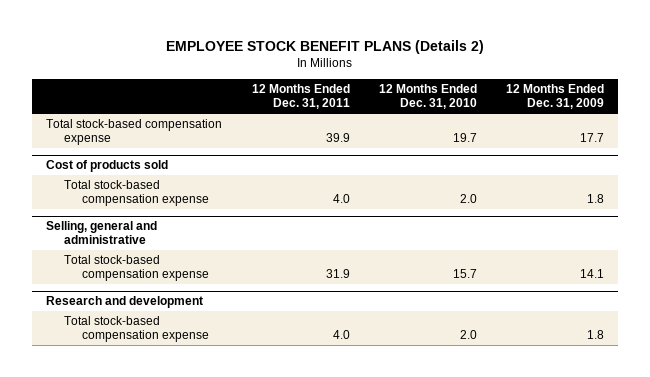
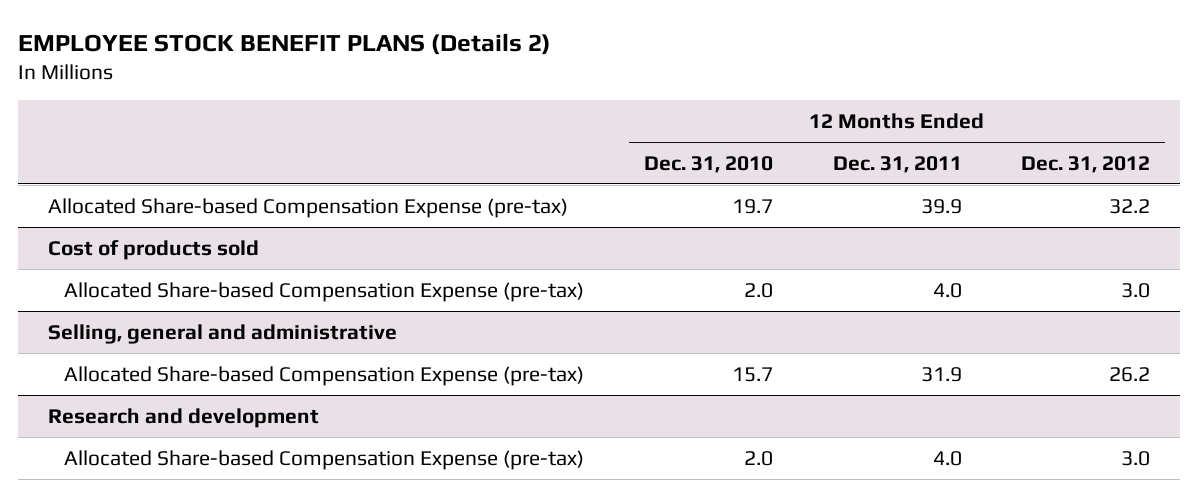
[505,84,604,110] 12 Months Ended Dec. 31, 2009 -> none
none -> [1021,155,1151,173] Dec. 31, 2012
[46,119,223,146] Total stock-based compensation expense -> [47,197,568,218] Allocated Share-based Compensation Expense (pre-tax)
[64,180,210,207] Total stock-based compensation expense -> [64,281,585,302] Allocated Share-based Compensation Expense (pre-tax)
[64,255,210,282] Total stock-based compensation expense -> [64,365,585,386] Allocated Share-based Compensation Expense (pre-tax)
[64,316,210,343] Total stock-based compensation expense -> [64,449,585,470] Allocated Share-based Compensation Expense (pre-tax)

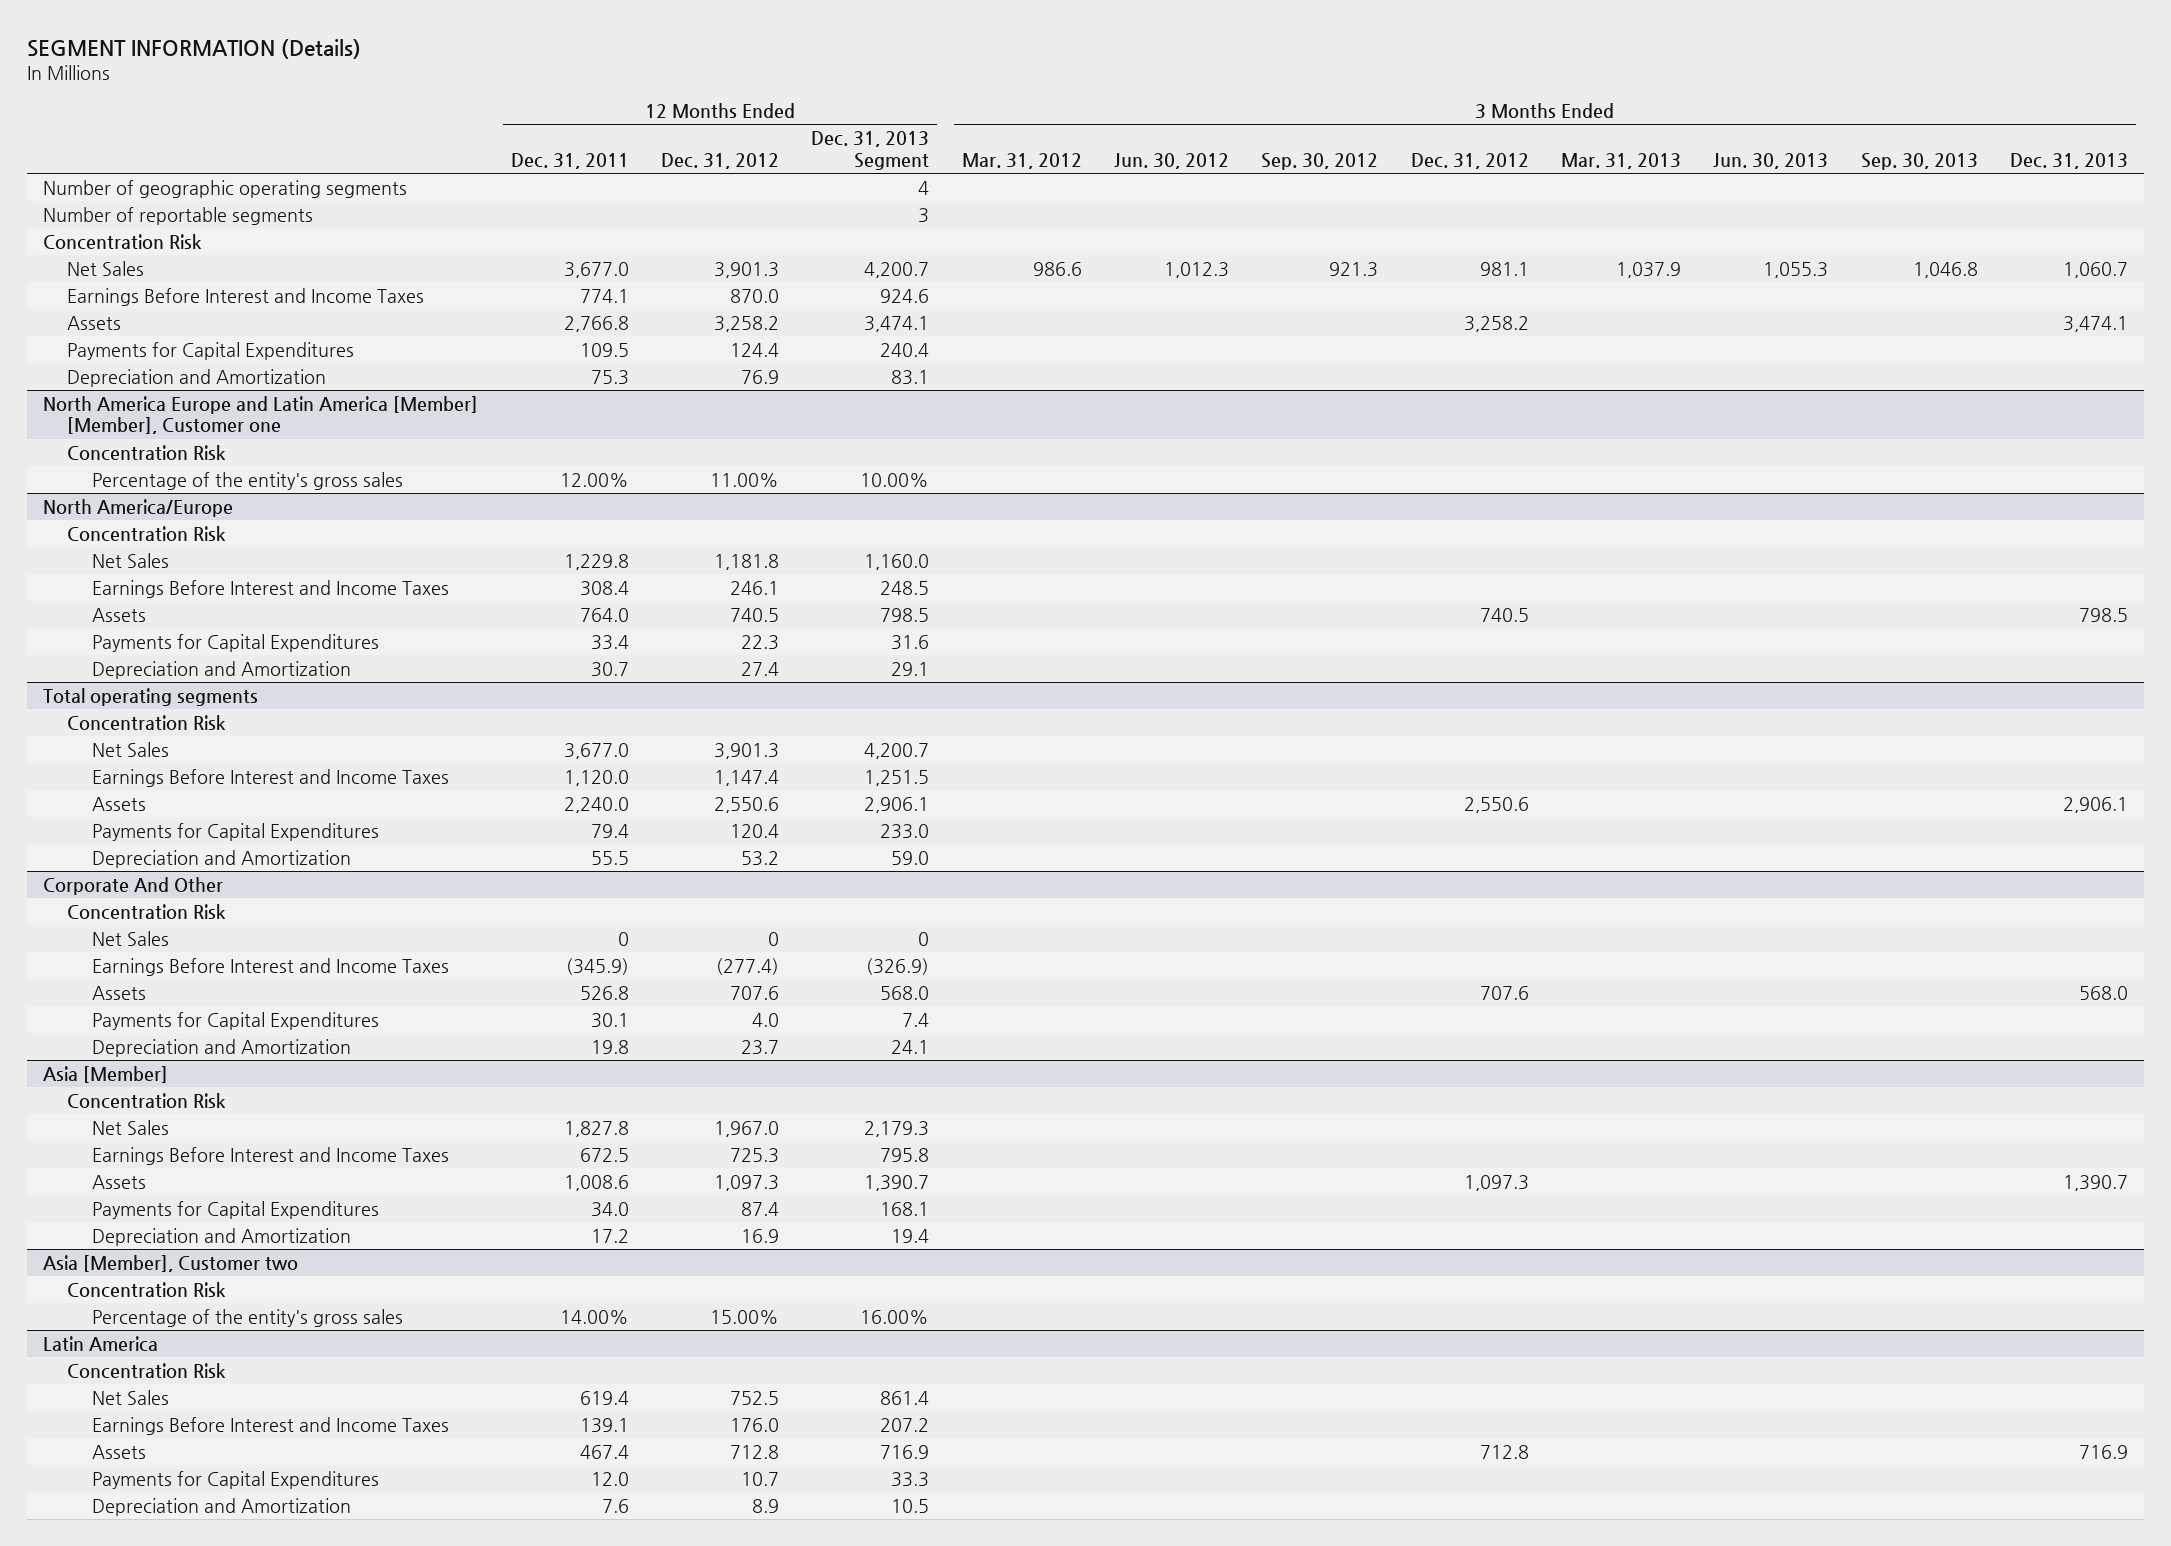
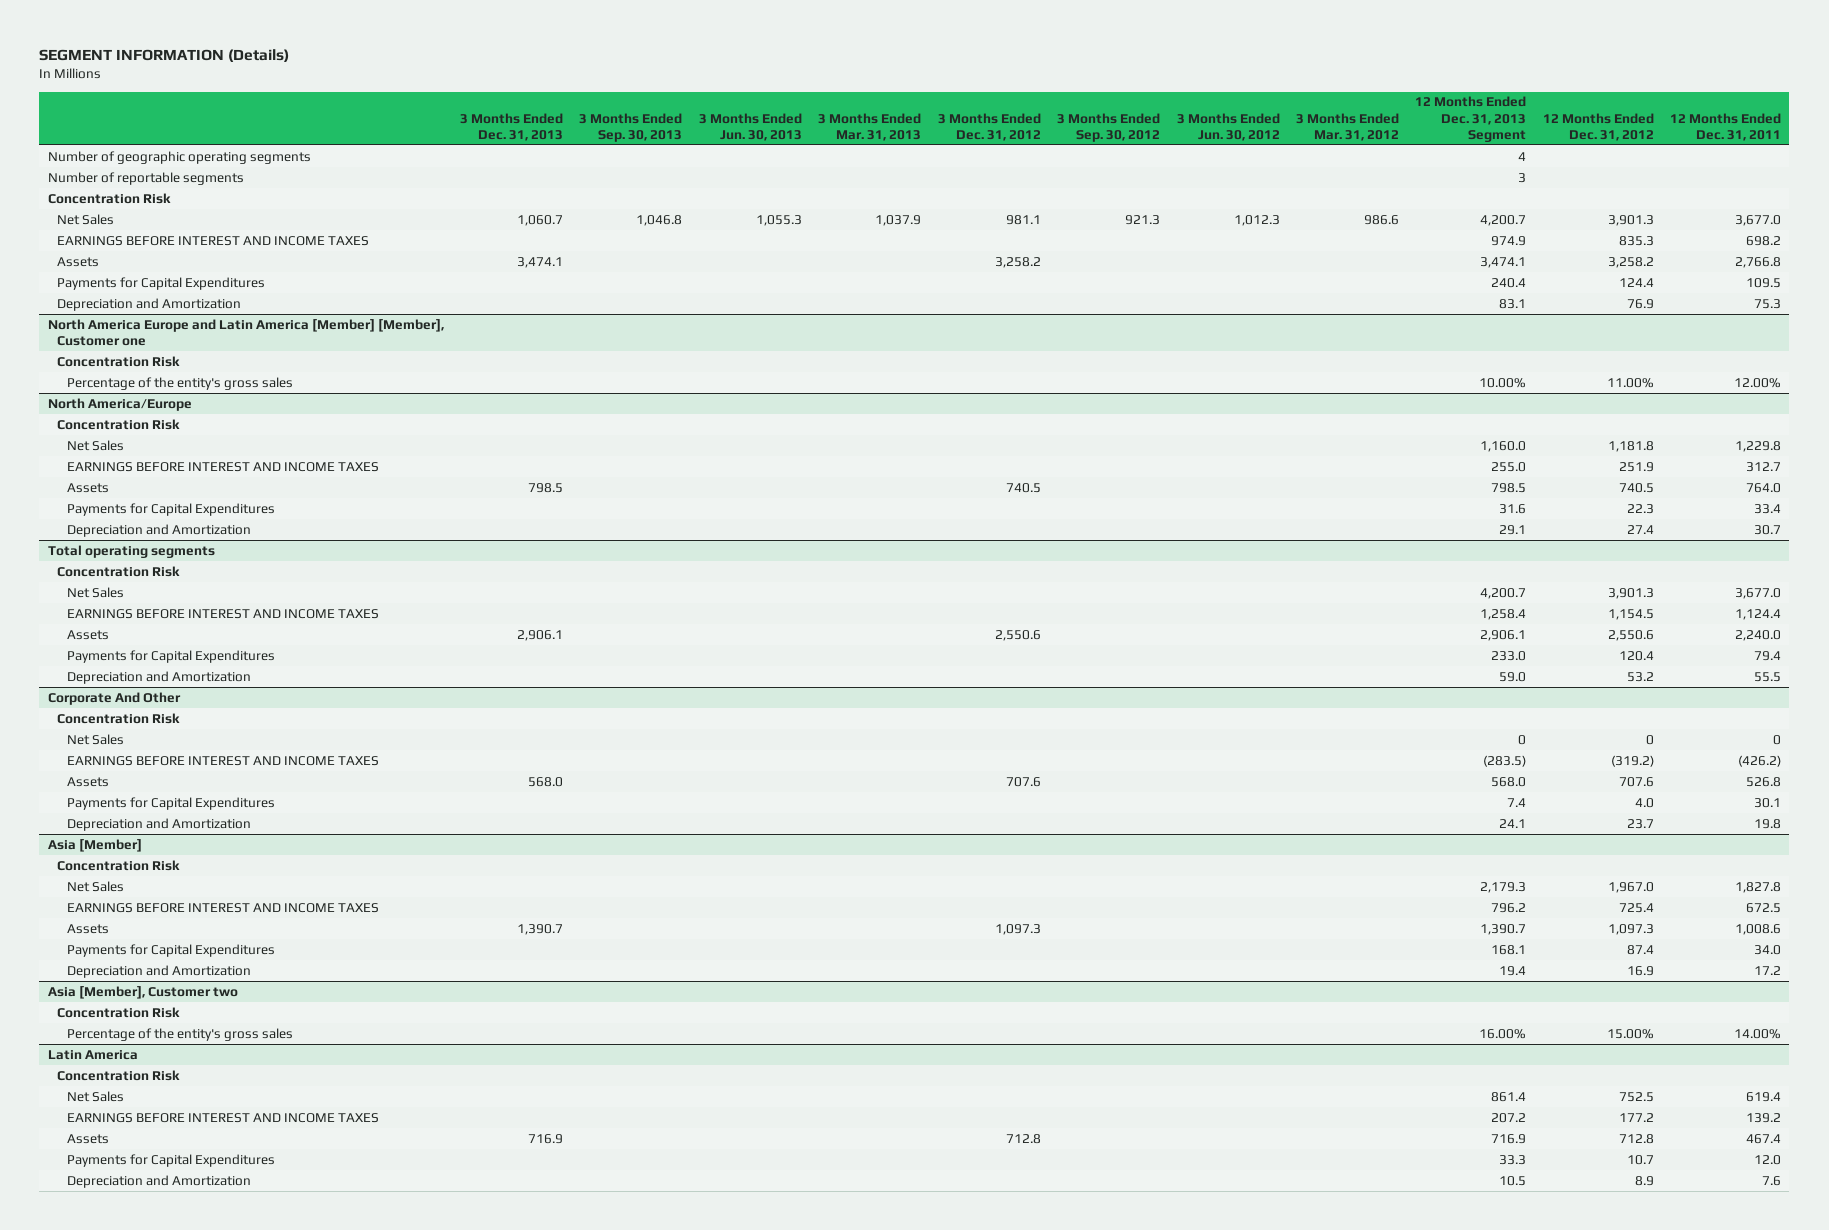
[67,287,425,306] Earnings Before Interest and Income Taxes -> [57,235,370,246] EARNINGS BEFORE INTEREST AND INCOME TAXES
[579,288,629,303] 774.1 -> [1746,235,1782,246] 698.2
[730,288,780,303] 870.0 -> [1618,235,1654,246] 835.3
[880,288,930,303] 924.6 -> [1491,235,1527,246] 974.9
[91,579,449,598] Earnings Before Interest and Income Taxes -> [67,461,380,472] EARNINGS BEFORE INTEREST AND INCOME TAXES
[579,580,629,596] 308.4 -> [1746,461,1782,472] 312.7
[730,580,780,595] 246.1 -> [1618,461,1654,472] 251.9
[880,580,930,595] 248.5 -> [1491,461,1527,472] 255.0
[91,768,449,787] Earnings Before Interest and Income Taxes -> [67,608,380,619] EARNINGS BEFORE INTEREST AND INCOME TAXES
[563,769,629,786] 1,120.0 -> [1735,608,1782,620] 1,124.4
[714,769,780,786] 1,147.4 -> [1607,608,1654,620] 1,154.5
[864,769,930,786] 1,251.5 -> [1480,608,1527,620] 1,258.4
[91,957,449,976] Earnings Before Interest and Income Taxes -> [67,755,380,766] EARNINGS BEFORE INTEREST AND INCOME TAXES
[565,957,629,975] (345.9) -> [1738,754,1782,767] (426.2)
[716,957,780,975] (277.4) -> [1610,754,1654,767] (319.2)
[866,957,930,975] (326.9) -> [1483,754,1527,767] (283.5)
[91,1146,449,1165] Earnings Before Interest and Income Taxes -> [67,902,380,913] EARNINGS BEFORE INTEREST AND INCOME TAXES
[730,1147,780,1163] 725.3 -> [1618,902,1654,913] 725.4
[880,1147,930,1162] 795.8 -> [1491,902,1527,913] 796.2
[91,1416,449,1435] Earnings Before Interest and Income Taxes -> [67,1112,380,1123] EARNINGS BEFORE INTEREST AND INCOME TAXES
[579,1417,629,1433] 139.1 -> [1746,1112,1782,1123] 139.2
[730,1417,780,1432] 176.0 -> [1618,1112,1654,1122] 177.2

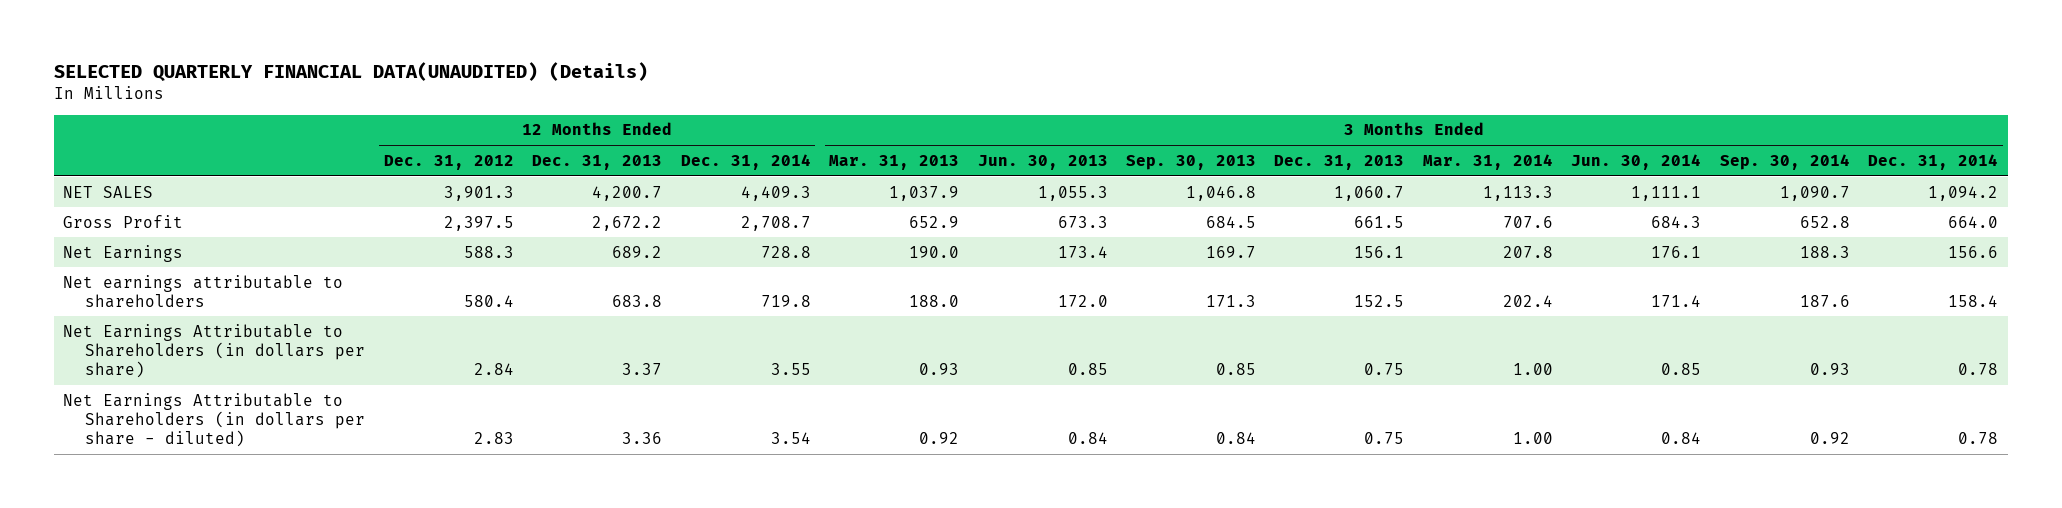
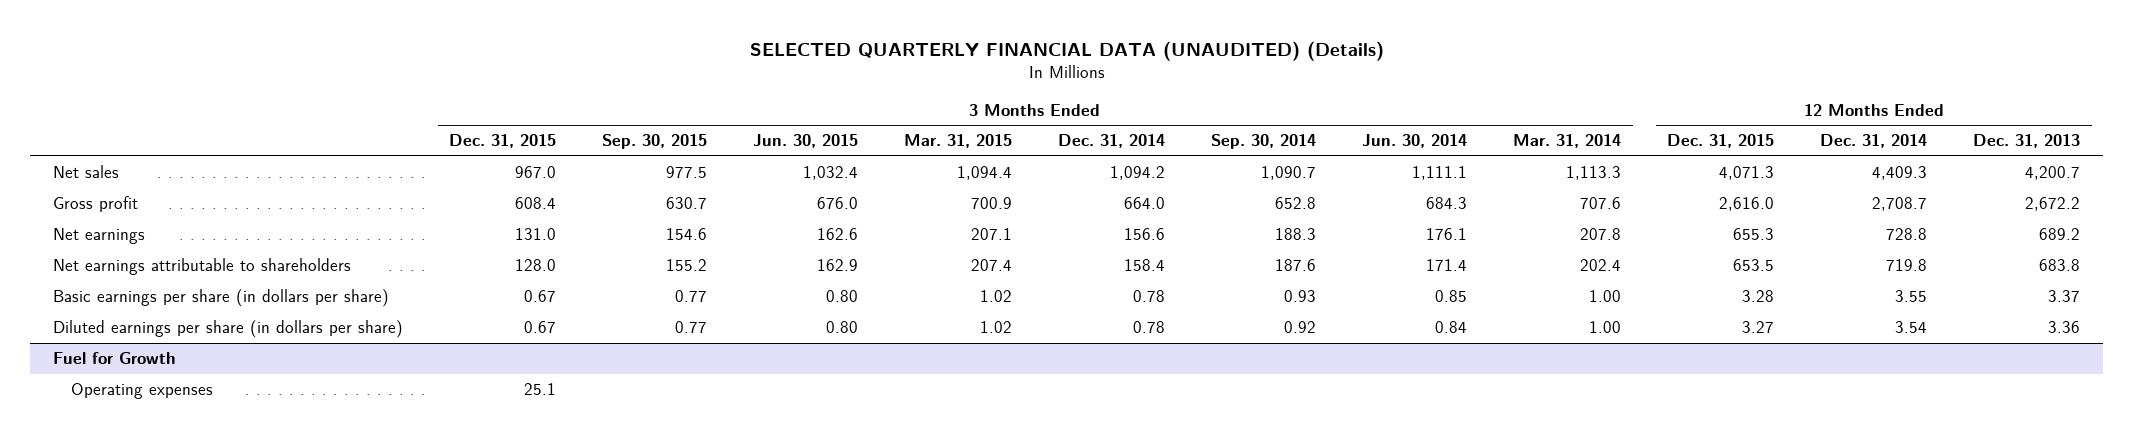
[54,62,649,82] SELECTED QUARTERLY FINANCIAL DATA(UNAUDITED) (Details) -> [749,41,1384,62] SELECTED QUARTERLY FINANCIAL DATA (UNAUDITED) (Details)
[383,154,514,170] Dec. 31, 2012 -> none
[829,154,960,170] Mar. 31, 2013 -> none
[977,154,1108,170] Jun. 30, 2013 -> none
[1126,154,1257,170] Sep. 30, 2013 -> none
[1274,154,1405,170] Dec. 31, 2013 -> none
none -> [449,134,557,149] Dec. 31, 2015
none -> [602,134,708,150] Sep. 30, 2015
none -> [753,134,859,149] Jun. 30, 2015
none -> [904,134,1013,149] Mar. 31, 2015
none -> [1667,134,1775,149] Dec. 31, 2015
[63,185,154,198] NET SALES -> [53,165,120,179] Net sales
[63,214,184,228] Gross Profit -> [53,196,139,213] Gross profit
[63,244,184,262] Net Earnings -> [53,228,146,245] Net earnings
[63,323,366,378] Net Earnings Attributable to Shareholders (in dollars per share) -> [53,289,390,308] Basic earnings per share (in dollars per share)
[63,392,366,447] Net Earnings Attributable to Shareholders (in dollars per share - diluted) -> [53,320,404,339] Diluted earnings per share (in dollars per share)
none -> [53,352,177,365] Fuel for Growth
none -> [70,383,213,400] Operating expenses

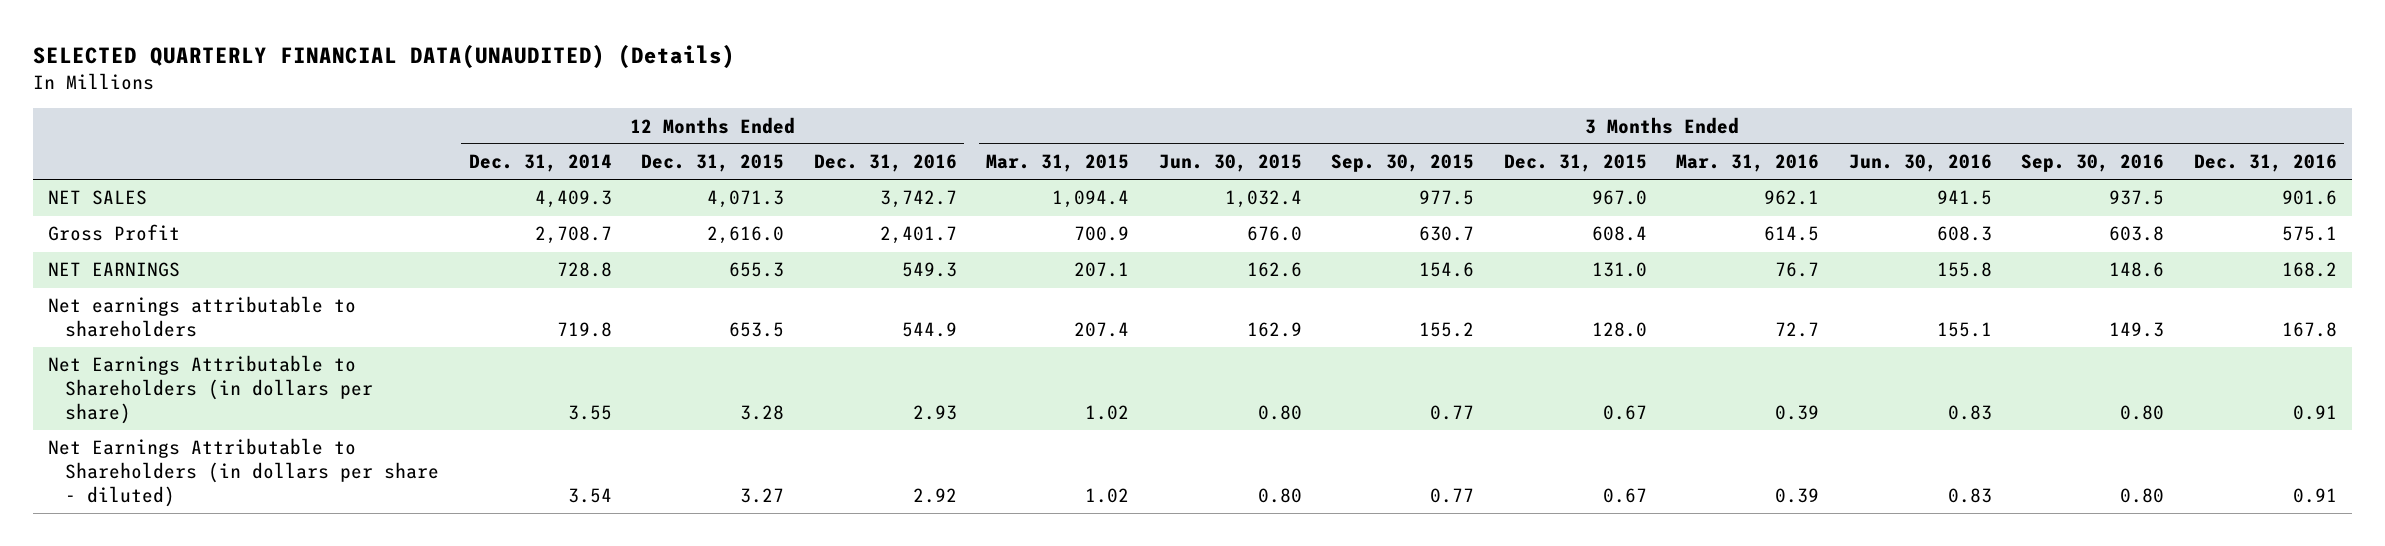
[749,41,1384,62] SELECTED QUARTERLY FINANCIAL DATA (UNAUDITED) (Details) -> [33,45,736,69] SELECTED QUARTERLY FINANCIAL DATA(UNAUDITED) (Details)
[1058,134,1166,149] Dec. 31, 2014 -> none
[1211,134,1317,150] Sep. 30, 2014 -> none
[1362,134,1468,149] Jun. 30, 2014 -> none
[1513,134,1622,149] Mar. 31, 2014 -> none
[1973,134,2081,149] Dec. 31, 2013 -> none
none -> [813,154,957,173] Dec. 31, 2016
none -> [1676,154,1820,173] Mar. 31, 2016
none -> [1848,154,1992,173] Jun. 30, 2016
none -> [2021,154,2165,173] Sep. 30, 2016
none -> [2193,154,2337,173] Dec. 31, 2016
[53,165,120,179] Net sales -> [47,190,147,206] NET SALES
[53,196,139,213] Gross profit -> [47,224,180,242] Gross Profit
[53,228,146,245] Net earnings -> [47,262,180,278] NET EARNINGS
[53,352,177,365] Fuel for Growth -> none
[70,383,213,400] Operating expenses -> none
[53,289,390,308] Basic earnings per share (in dollars per share) -> [47,355,374,425] Net Earnings Attributable to Shareholders (in dollars per share)
[53,320,404,339] Diluted earnings per share (in dollars per share) -> [47,438,440,508] Net Earnings Attributable to Shareholders (in dollars per share - diluted)

